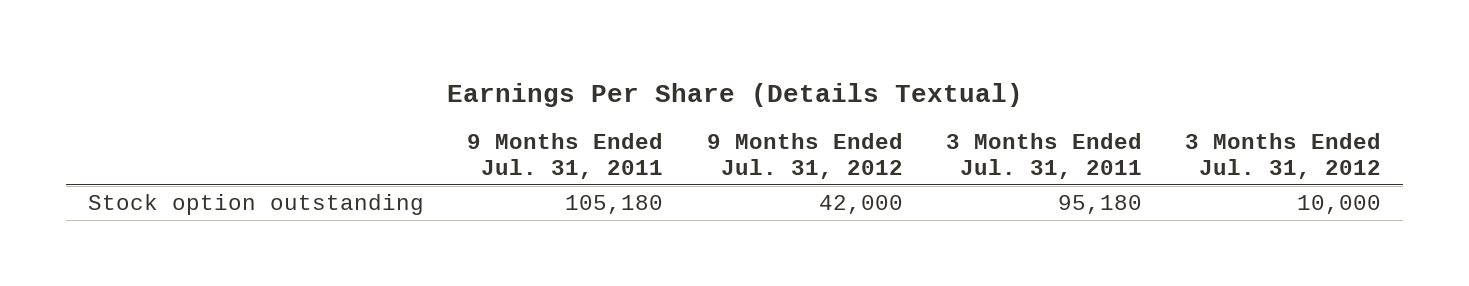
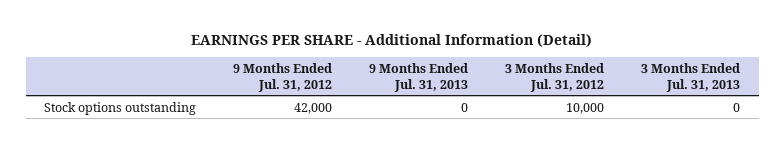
[446,82,1023,107] Earnings Per Share (Details Textual) -> [191,33,593,47] EARNINGS PER SHARE - Additional Information (Detail)
[467,132,664,180] 9 Months Ended Jul. 31, 2011 -> none
[945,132,1142,180] 3 Months Ended Jul. 31, 2011 -> none
none -> [369,62,469,92] 9 Months Ended Jul. 31, 2013
none -> [641,62,741,92] 3 Months Ended Jul. 31, 2013
[88,194,425,216] Stock option outstanding -> [44,101,197,115] Stock options outstanding

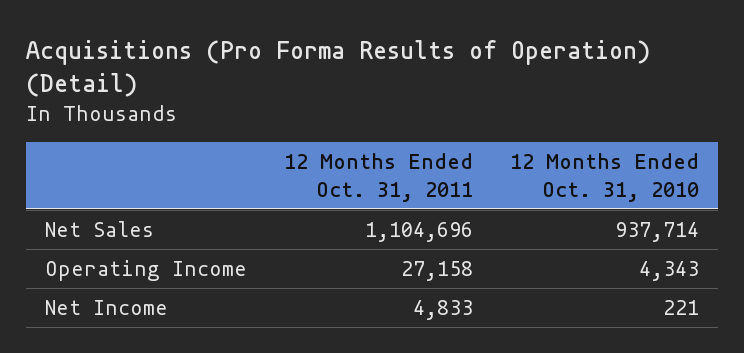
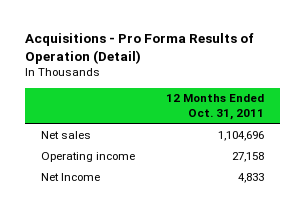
[26,40,651,98] Acquisitions (Pro Forma Results of Operation) (Detail) -> [24,32,254,64] Acquisitions - Pro Forma Results of Operation (Detail)
[510,153,700,202] 12 Months Ended Oct. 31, 2010 -> none
[44,220,154,237] Net Sales -> [40,130,91,139] Net sales
[44,259,247,281] Operating Income -> [40,151,135,162] Operating income

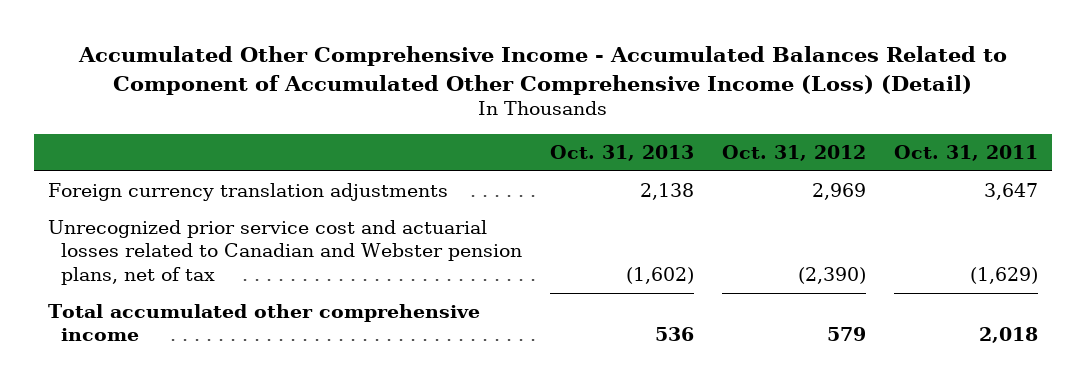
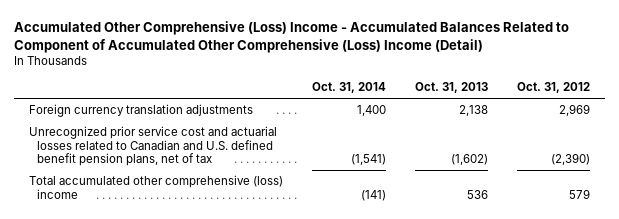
[77,46,1007,95] Accumulated Other Comprehensive Income - Accumulated Balances Related to Component of Accumulated Other Comprehensive Income (Loss) (Detail) -> [14,20,570,53] Accumulated Other Comprehensive (Loss) Income - Accumulated Balances Related to Component of Accumulated Other Comprehensive (Loss) Income (Detail)
[893,144,1038,161] Oct. 31, 2011 -> none
none -> [311,82,386,94] Oct. 31, 2014
[47,220,522,285] Unrecognized prior service cost and actuarial losses related to Canadian and Webster pension plans, net of tax -> [28,125,277,167] Unrecognized prior service cost and actuarial losses related to Canadian and U.S. defined benefit pension plans, net of tax
[47,304,480,342] Total accumulated other comprehensive income -> [28,174,283,199] Total accumulated other comprehensive (loss) income

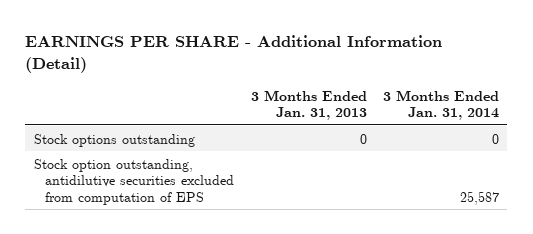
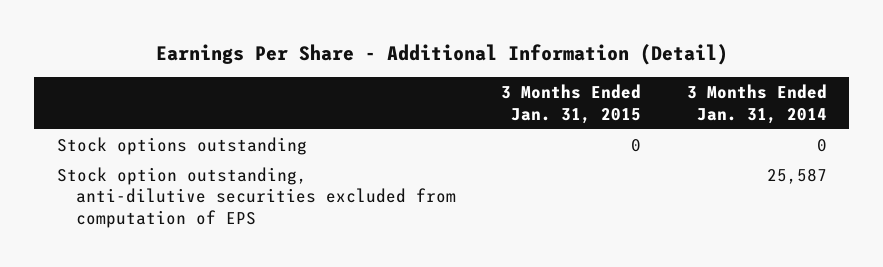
[25,35,443,74] EARNINGS PER SHARE - Additional Information (Detail) -> [155,44,728,66] Earnings Per Share - Additional Information (Detail)
[250,89,367,121] 3 Months Ended Jan. 31, 2013 -> none
none -> [501,84,642,124] 3 Months Ended Jan. 31, 2015
[33,158,235,205] Stock option outstanding, antidilutive securities excluded from computation of EPS -> [56,166,456,228] Stock option outstanding, anti-dilutive securities excluded from computation of EPS

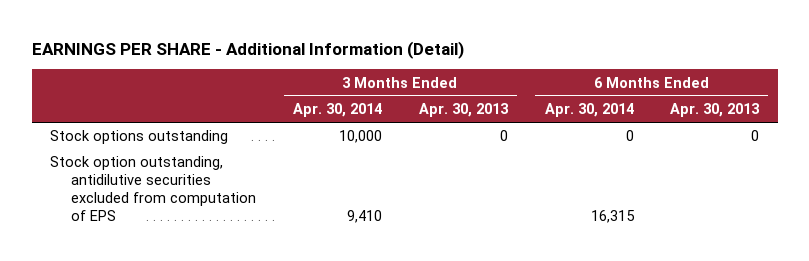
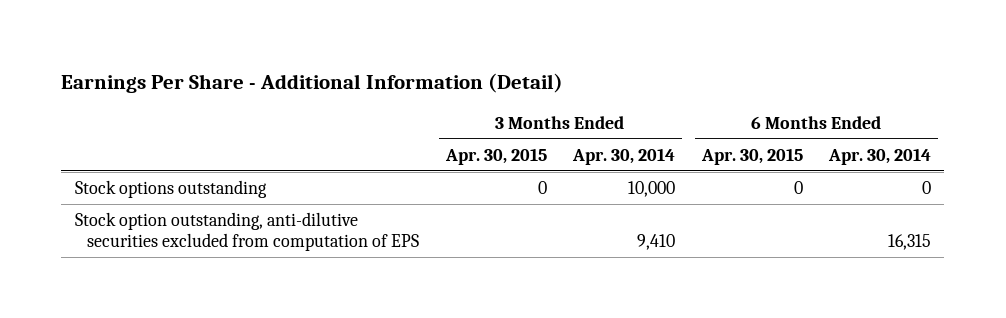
[31,40,464,59] EARNINGS PER SHARE - Additional Information (Detail) -> [61,72,564,93] Earnings Per Share - Additional Information (Detail)
[418,103,509,118] Apr. 30, 2013 -> none
[670,103,761,118] Apr. 30, 2013 -> none
none -> [444,147,547,165] Apr. 30, 2015
none -> [700,147,803,165] Apr. 30, 2015
[50,156,257,221] Stock option outstanding, antidilutive securities excluded from computation of EPS -> [74,212,420,251] Stock option outstanding, anti-dilutive securities excluded from computation of EPS

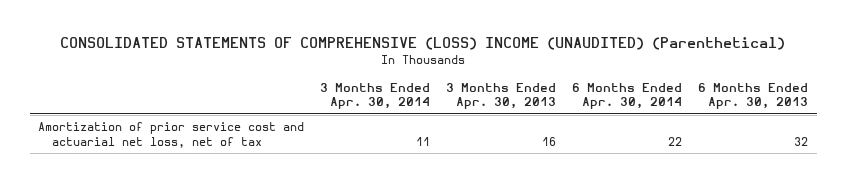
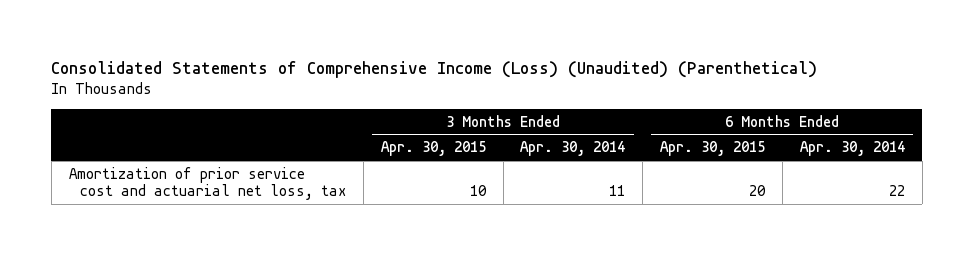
[60,37,786,51] CONSOLIDATED STATEMENTS OF COMPREHENSIVE (LOSS) INCOME (UNAUDITED) (Parenthetical) -> [51,61,818,79] Consolidated Statements of Comprehensive Income (Loss) (Unaudited) (Parenthetical)
[446,82,557,110] 3 Months Ended Apr. 30, 2013 -> none
[698,82,809,110] 6 Months Ended Apr. 30, 2013 -> none
none -> [380,141,486,157] Apr. 30, 2015
none -> [660,141,766,157] Apr. 30, 2015
[38,122,305,148] Amortization of prior service cost and actuarial net loss, net of tax -> [68,166,347,201] Amortization of prior service cost and actuarial net loss, tax

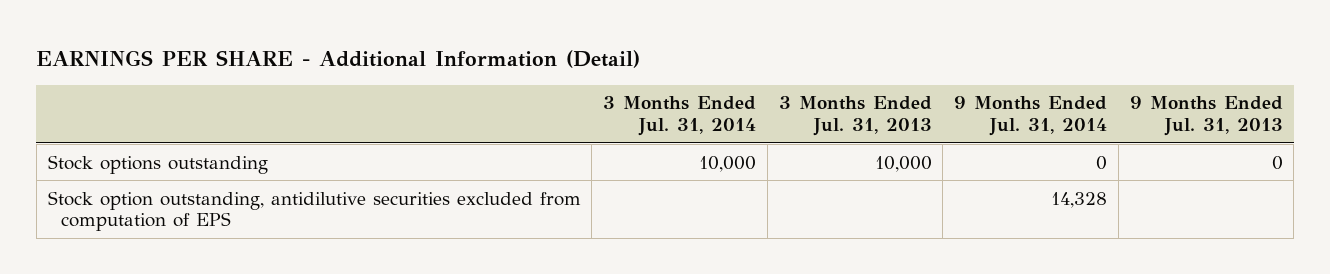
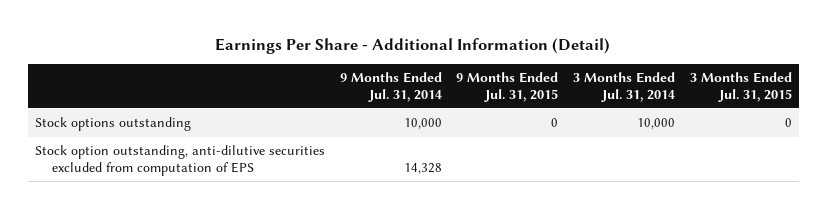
[36,49,641,68] EARNINGS PER SHARE - Additional Information (Detail) -> [215,37,611,54] Earnings Per Share - Additional Information (Detail)
[778,96,932,137] 3 Months Ended Jul. 31, 2013 -> none
[1129,96,1283,137] 9 Months Ended Jul. 31, 2013 -> none
none -> [456,72,559,102] 9 Months Ended Jul. 31, 2015
none -> [689,72,792,102] 3 Months Ended Jul. 31, 2015
[1096,155,1108,170] 0 -> [403,118,442,130] 10,000
[47,190,581,232] Stock option outstanding, antidilutive securities excluded from computation of EPS -> [35,145,326,176] Stock option outstanding, anti-dilutive securities excluded from computation of EPS

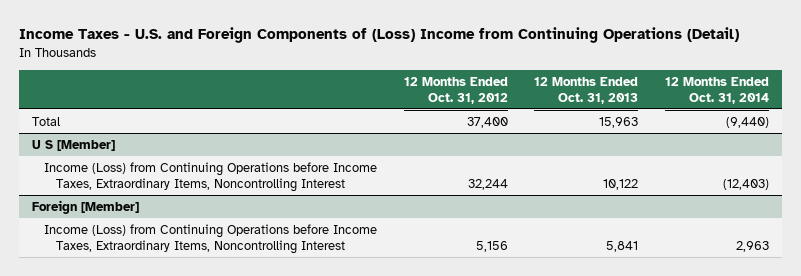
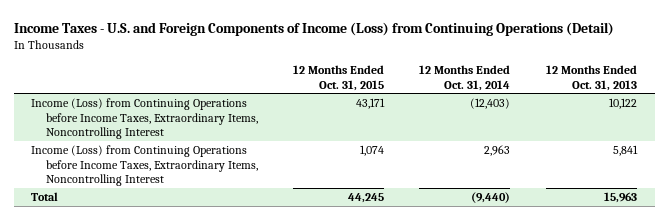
[19,27,740,44] Income Taxes - U.S. and Foreign Components of (Loss) Income from Continuing Operations (Detail) -> [13,21,614,36] Income Taxes - U.S. and Foreign Components of Income (Loss) from Continuing Operations (Detail)
[403,76,508,104] 12 Months Ended Oct. 31, 2012 -> none
none -> [292,65,384,91] 12 Months Ended Oct. 31, 2015
[32,139,116,151] U S [Member] -> none
[32,199,140,214] Foreign [Member] -> none
[32,116,61,126] Total -> [31,192,59,202] Total

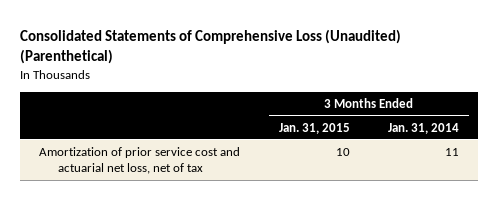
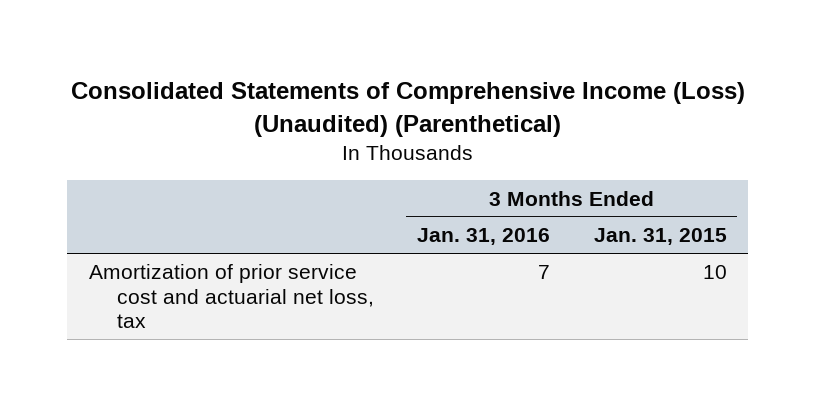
[20,28,402,65] Consolidated Statements of Comprehensive Loss (Unaudited) (Parenthetical) -> [70,82,745,137] Consolidated Statements of Comprehensive Income (Loss) (Unaudited) (Parenthetical)
[388,122,460,134] Jan. 31, 2014 -> none
none -> [417,228,551,246] Jan. 31, 2016
[39,146,241,175] Amortization of prior service cost and actuarial net loss, net of tax -> [88,264,374,328] Amortization of prior service cost and actuarial net loss, tax

